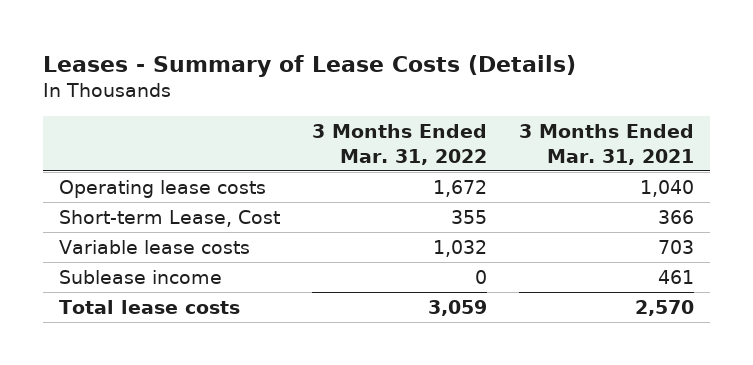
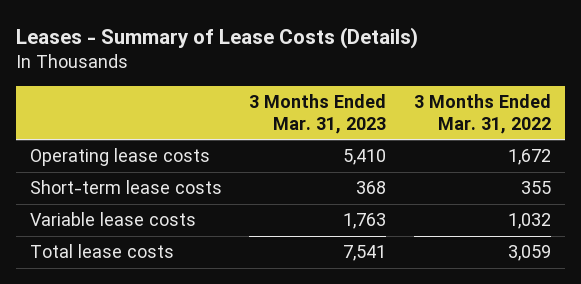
[519,124,695,165] 3 Months Ended Mar. 31, 2021 -> none
none -> [249,94,387,134] 3 Months Ended Mar. 31, 2023
[58,210,280,228] Short-term Lease, Cost -> [29,180,222,195] Short-term lease costs
[58,270,222,285] Sublease income -> none

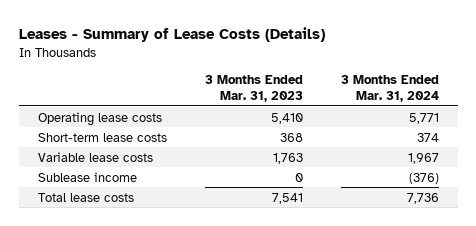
[414,94,552,134] 3 Months Ended Mar. 31, 2022 -> none
none -> [340,75,439,102] 3 Months Ended Mar. 31, 2024
none -> [37,171,137,182] Sublease income

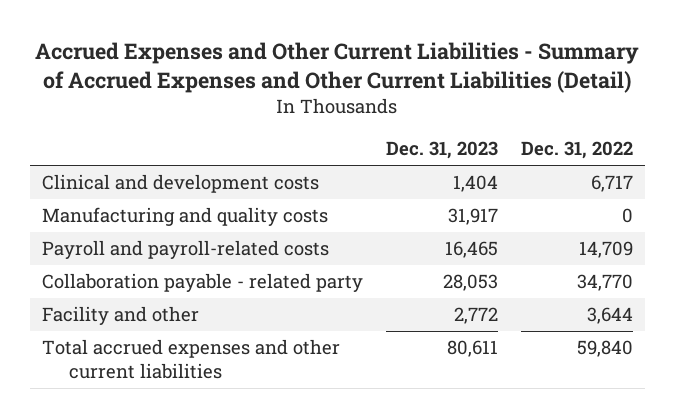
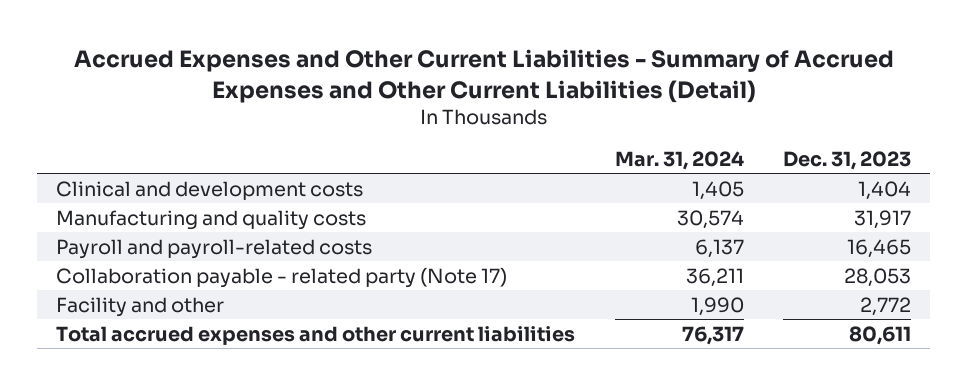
[521,141,634,160] Dec. 31, 2022 -> none
none -> [614,150,744,170] Mar. 31, 2024
[41,273,363,293] Collaboration payable - related party -> [56,266,508,288] Collaboration payable - related party (Note 17)

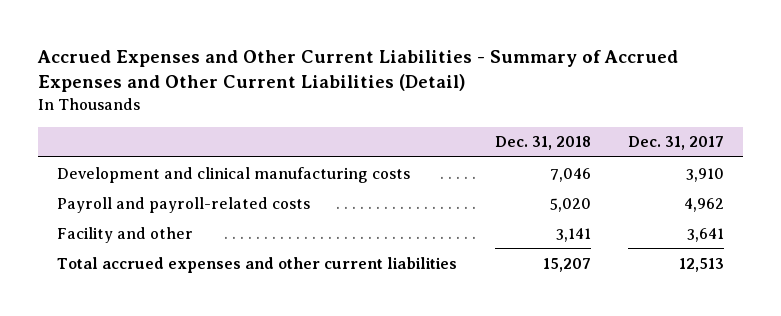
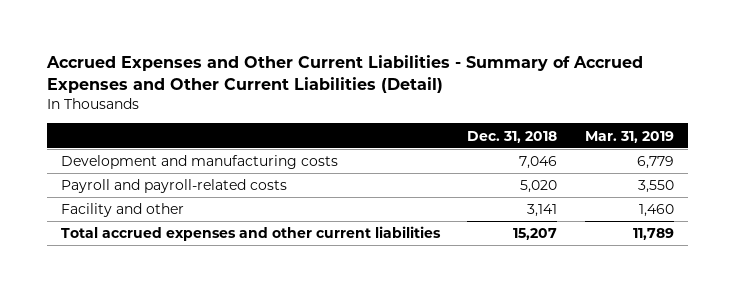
[628,136,725,151] Dec. 31, 2017 -> none
none -> [585,130,675,143] Mar. 31, 2019
[56,166,410,183] Development and clinical manufacturing costs -> [60,155,338,170] Development and manufacturing costs

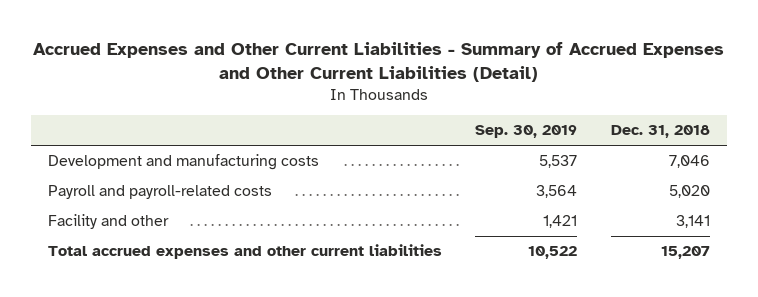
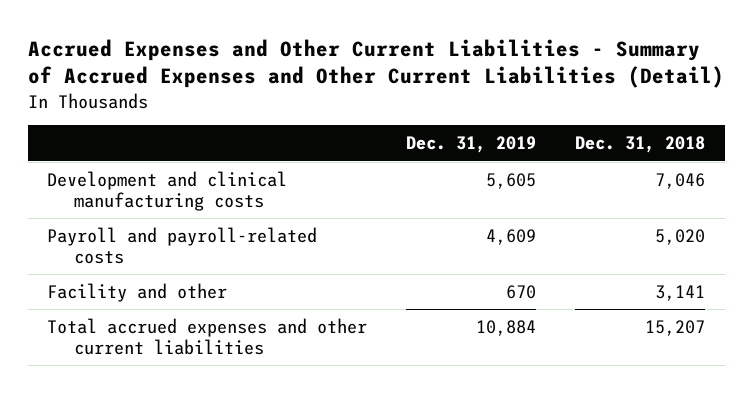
[475,125,578,139] Sep. 30, 2019 -> none
none -> [406,136,537,154] Dec. 31, 2019
[47,154,319,171] Development and manufacturing costs -> [47,170,288,212] Development and clinical manufacturing costs

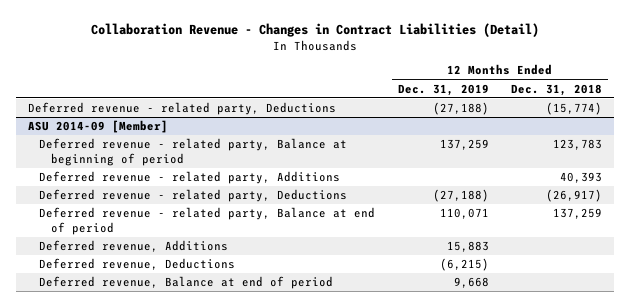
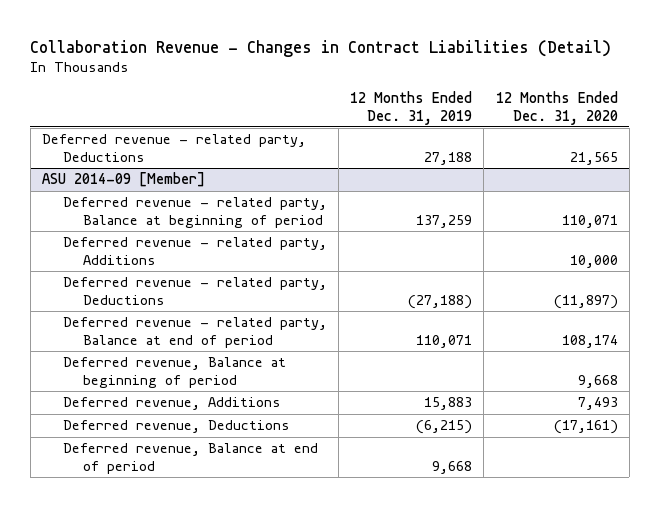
[511,83,603,96] Dec. 31, 2018 -> none
none -> [495,91,618,125] 12 Months Ended Dec. 31, 2020
[432,102,489,116] (27,188) -> [424,151,473,165] 27,188
none -> [62,357,286,388] Deferred revenue, Balance at beginning of period

